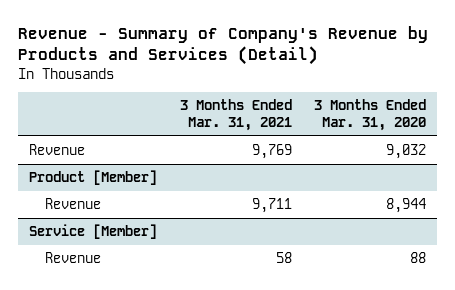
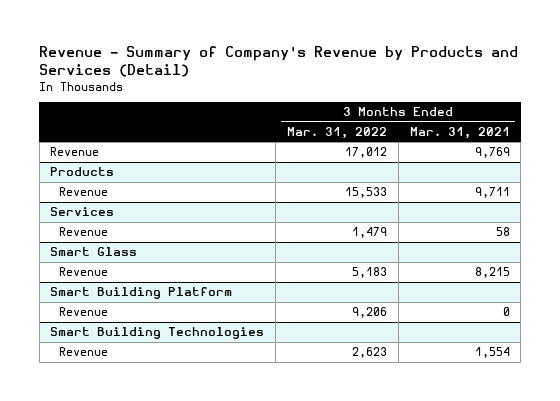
[313,99,426,132] 3 Months Ended Mar. 31, 2020 -> none
none -> [286,127,387,140] Mar. 31, 2022
[29,170,158,186] Product [Member] -> [50,167,115,177] Products
[29,224,158,240] Service [Member] -> [50,207,115,217] Services
none -> [50,247,138,257] Smart Glass
none -> [58,267,108,277] Revenue
none -> [50,287,233,300] Smart Building Platform
none -> [58,307,108,317] Revenue
none -> [50,327,265,340] Smart Building Technologies
none -> [58,347,108,357] Revenue

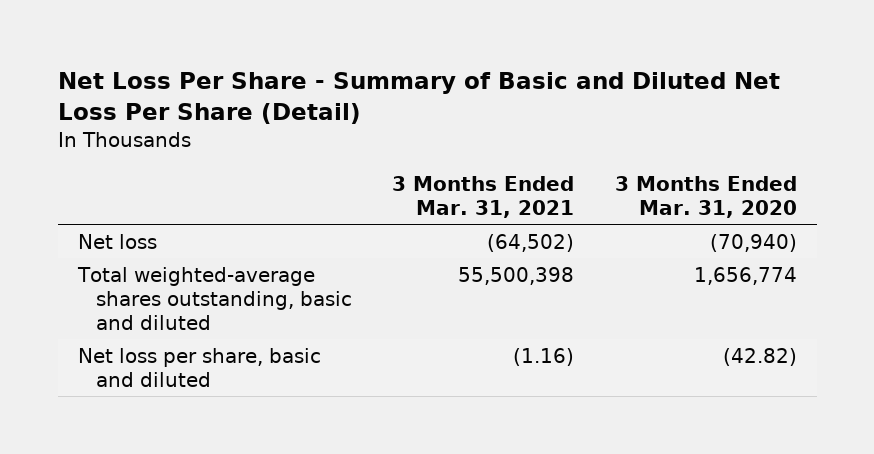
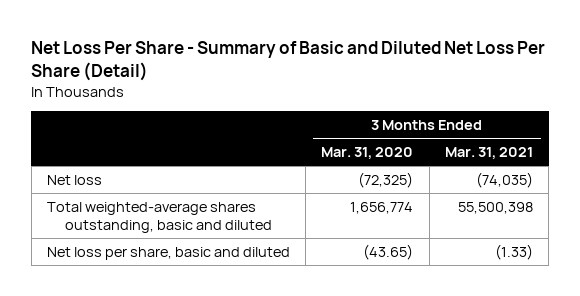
[487,233,575,252] (64,502) -> [475,171,533,188] (74,035)
[709,233,797,252] (70,940) -> [358,171,414,188] (72,325)
[513,347,575,366] (1.16) -> [494,243,533,260] (1.33)
[722,347,797,366] (42.82) -> [363,243,414,260] (43.65)

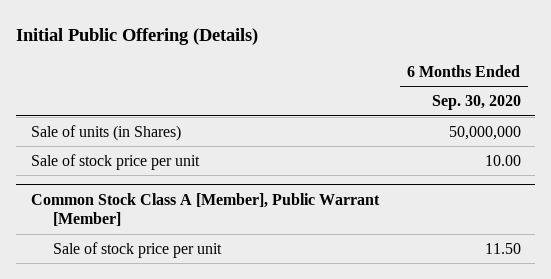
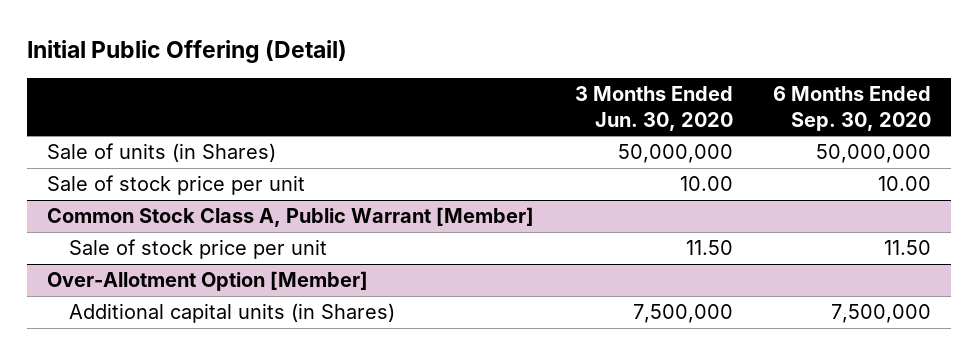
[16,28,259,46] Initial Public Offering (Details) -> [27,39,348,63] Initial Public Offering (Detail)
none -> [574,85,733,131] 3 Months Ended Jun. 30, 2020
[30,192,380,227] Common Stock Class A [Member], Public Warrant [Member] -> [47,207,535,228] Common Stock Class A, Public Warrant [Member]
none -> [47,271,369,292] Over-Allotment Option [Member]
none -> [68,303,395,324] Additional capital units (in Shares)

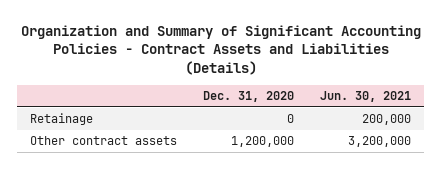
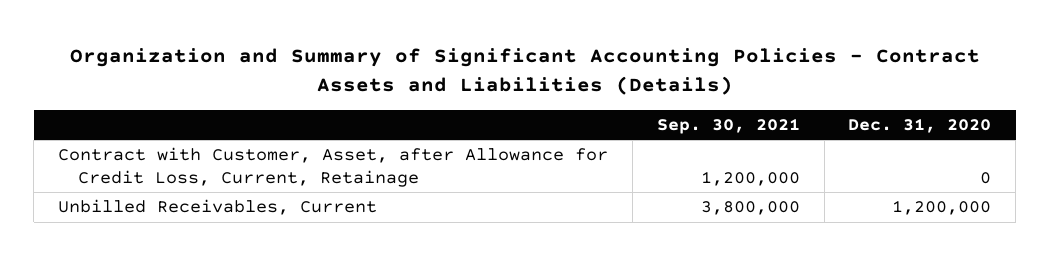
[319,91,411,103] Jun. 30, 2021 -> none
none -> [656,117,800,134] Sep. 30, 2021
[30,113,94,126] Retainage -> [58,147,609,187] Contract with Customer, Asset, after Allowance for Credit Loss, Current, Retainage
[30,136,178,146] Other contract assets -> [58,199,378,216] Unbilled Receivables, Current

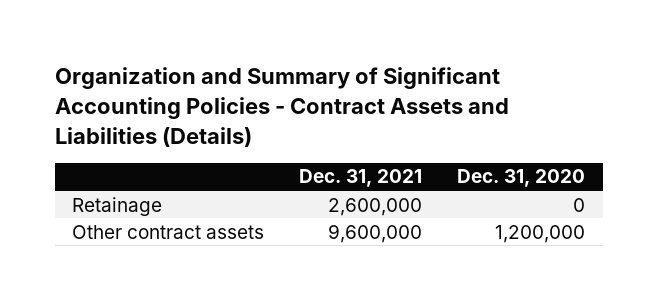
[656,117,800,134] Sep. 30, 2021 -> none
none -> [299,169,423,188] Dec. 31, 2021
[58,147,609,187] Contract with Customer, Asset, after Allowance for Credit Loss, Current, Retainage -> [72,196,163,216] Retainage
[58,199,378,216] Unbilled Receivables, Current -> [72,224,265,239] Other contract assets

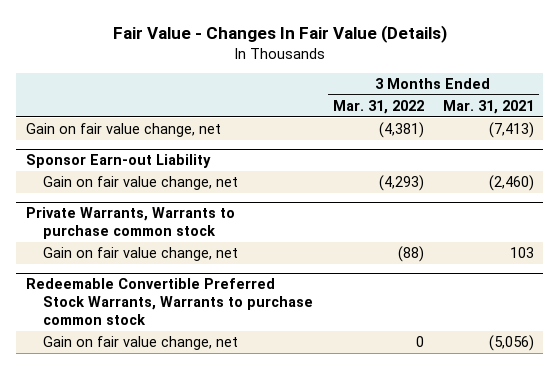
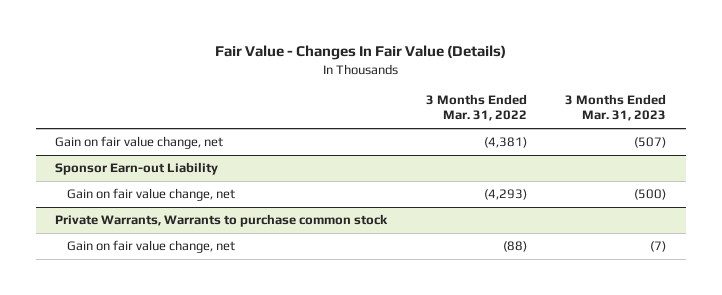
[442,100,534,115] Mar. 31, 2021 -> none
none -> [565,94,667,122] 3 Months Ended Mar. 31, 2023
[25,278,314,326] Redeemable Convertible Preferred Stock Warrants, Warrants to purchase common stock -> none
[43,336,239,351] Gain on fair value change, net -> none

